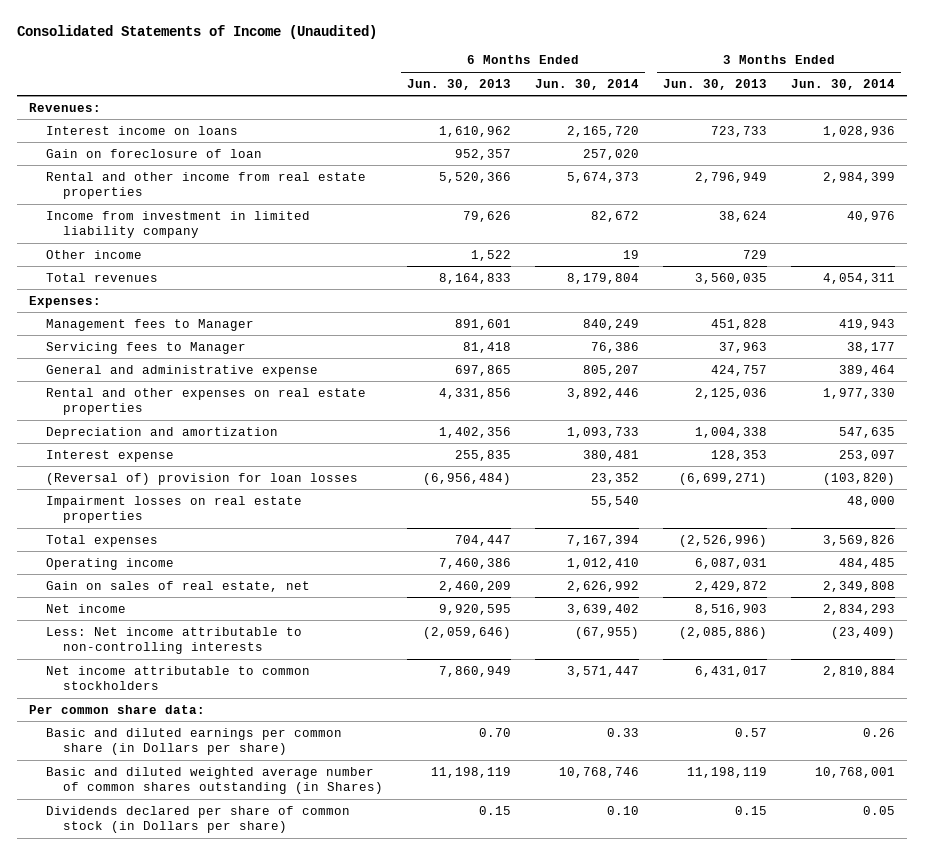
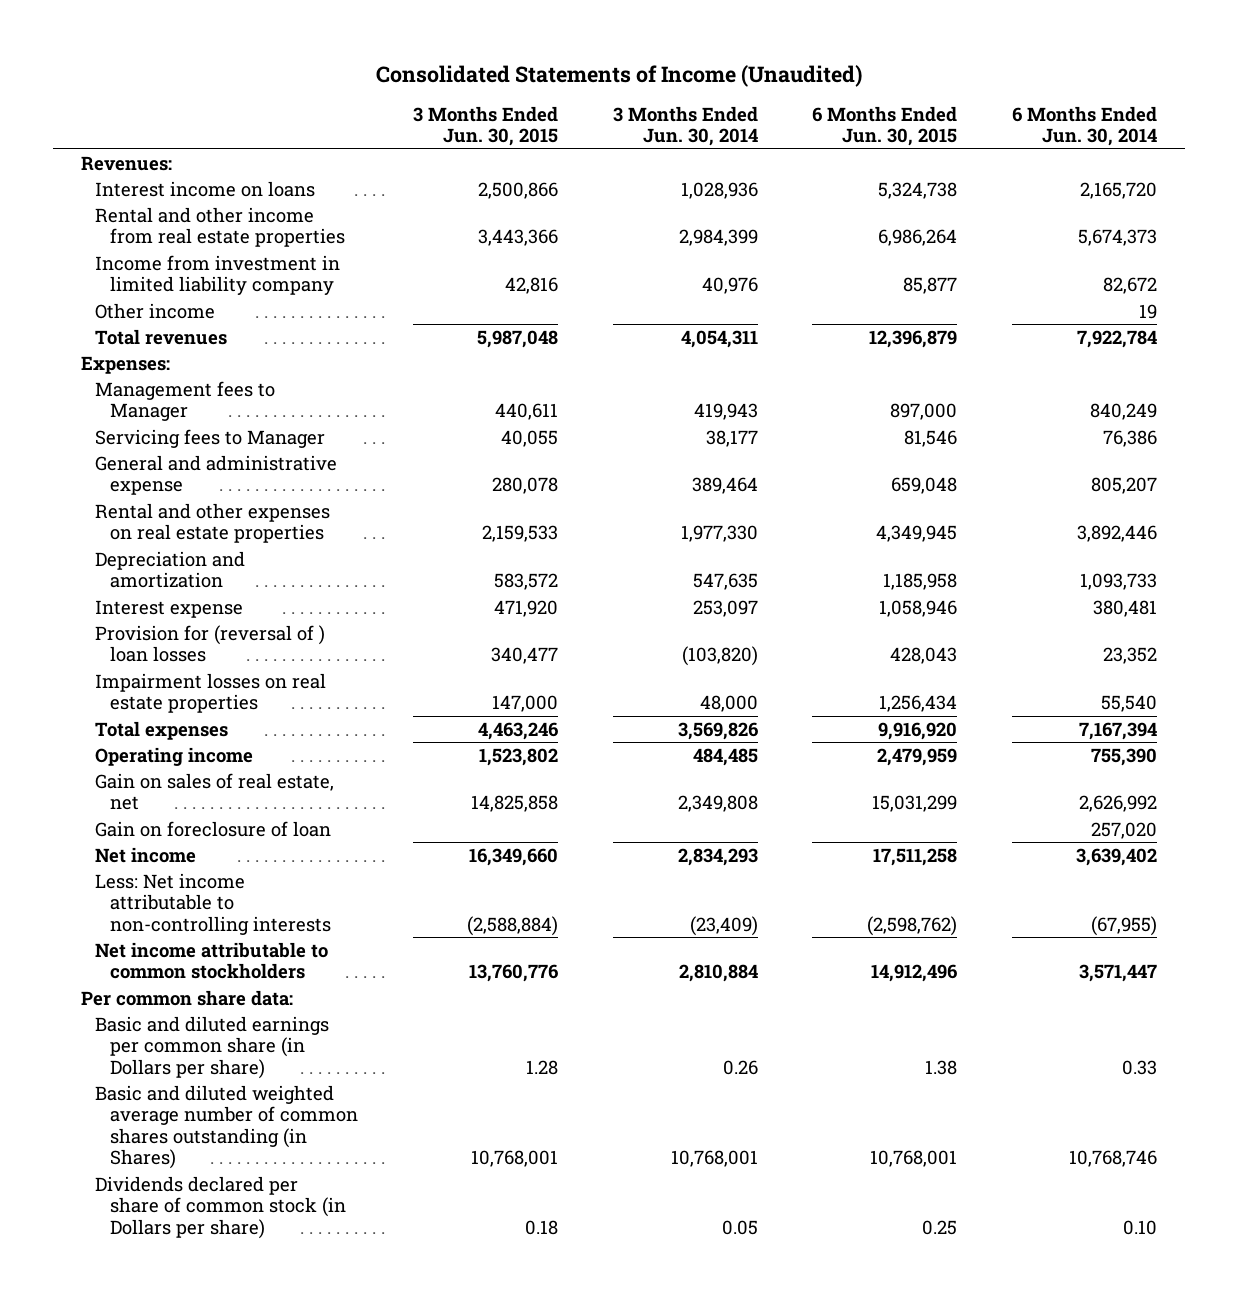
[407,78,512,90] Jun. 30, 2013 -> none
[663,78,768,90] Jun. 30, 2013 -> none
none -> [412,105,558,147] 3 Months Ended Jun. 30, 2015
none -> [812,105,958,147] 6 Months Ended Jun. 30, 2015
[567,272,640,284] 8,179,804 -> [1077,329,1158,348] 7,922,784
[46,472,359,485] (Reversal of) provision for loan losses -> [95,624,326,663] Provision for (reversal of ) loan losses
[567,557,640,569] 1,012,410 -> [1091,747,1158,766] 755,390
[46,148,263,158] Gain on foreclosure of loan -> [95,820,332,837] Gain on foreclosure of loan

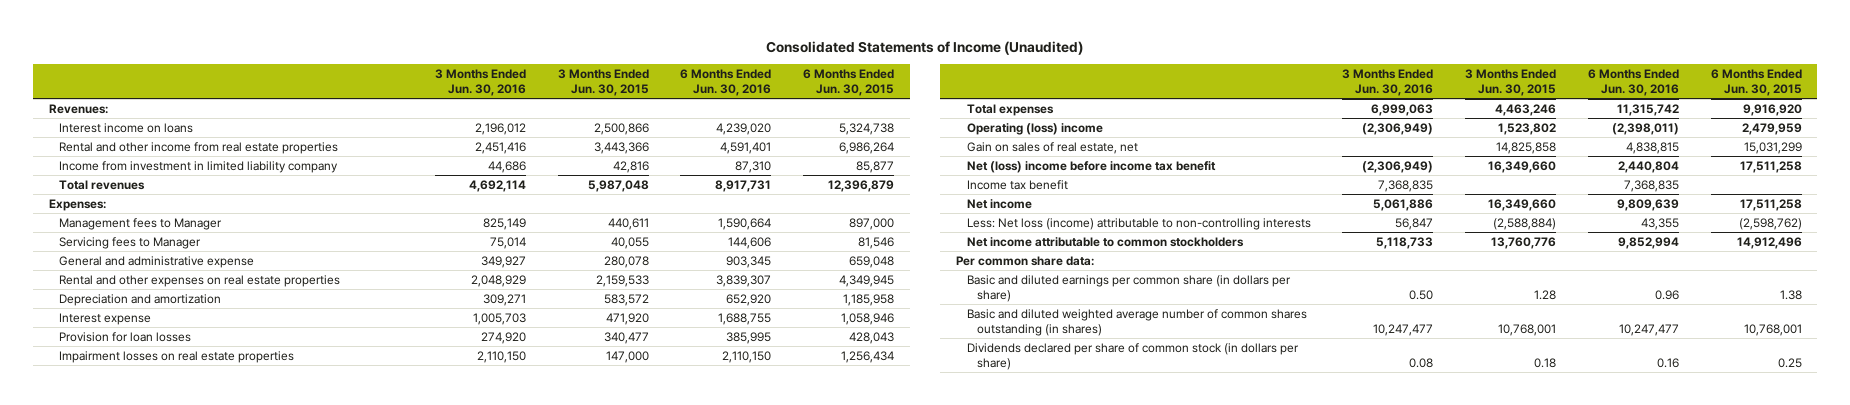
[612,105,758,147] 3 Months Ended Jun. 30, 2014 -> none
[1012,105,1158,147] 6 Months Ended Jun. 30, 2014 -> none
none -> [434,68,526,97] 3 Months Ended Jun. 30, 2016
none -> [680,68,772,97] 6 Months Ended Jun. 30, 2016
[95,302,216,319] Other income -> none
[95,624,326,663] Provision for (reversal of ) loan losses -> [59,331,192,342] Provision for loan losses
[95,746,254,766] Operating income -> [966,122,1103,135] Operating (loss) income
[95,820,332,837] Gain on foreclosure of loan -> none
none -> [966,160,1216,173] Net (loss) income before income tax benefit
none -> [966,179,1068,190] Income tax benefit
[95,872,332,935] Less: Net income attributable to non-controlling interests -> [966,217,1311,230] Less: Net loss (income) attributable to non-controlling interests
[95,1015,330,1079] Basic and diluted earnings per common share (in Dollars per share) -> [966,274,1291,302] Basic and diluted earnings per common share (in dollars per share)
[95,1084,359,1170] Basic and diluted weighted average number of common shares outstanding (in Shares) -> [966,308,1307,336] Basic and diluted weighted average number of common shares outstanding (in shares)
[95,1175,347,1239] Dividends declared per share of common stock (in Dollars per share) -> [966,342,1299,370] Dividends declared per share of common stock (in dollars per share)

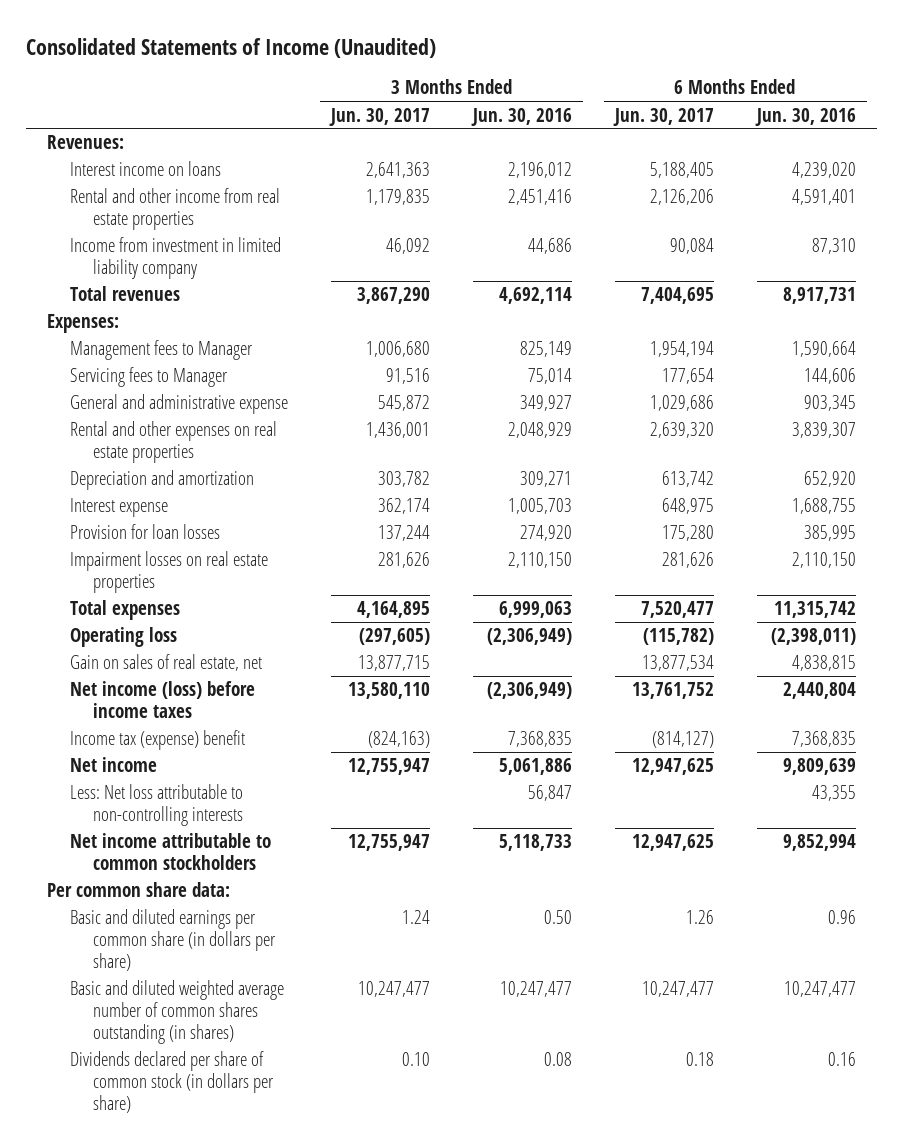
[557,68,649,97] 3 Months Ended Jun. 30, 2015 -> none
[803,68,895,97] 6 Months Ended Jun. 30, 2015 -> none
none -> [329,107,431,126] Jun. 30, 2017
none -> [613,107,715,126] Jun. 30, 2017
[966,122,1103,135] Operating (loss) income -> [70,627,178,648] Operating loss
[966,160,1216,173] Net (loss) income before income tax benefit -> [70,681,256,719] Net income (loss) before income taxes
[966,179,1068,190] Income tax benefit -> [70,730,246,751] Income tax (expense) benefit
[966,217,1311,230] Less: Net loss (income) attributable to non-controlling interests -> [70,784,244,827] Less: Net loss attributable to non-controlling interests

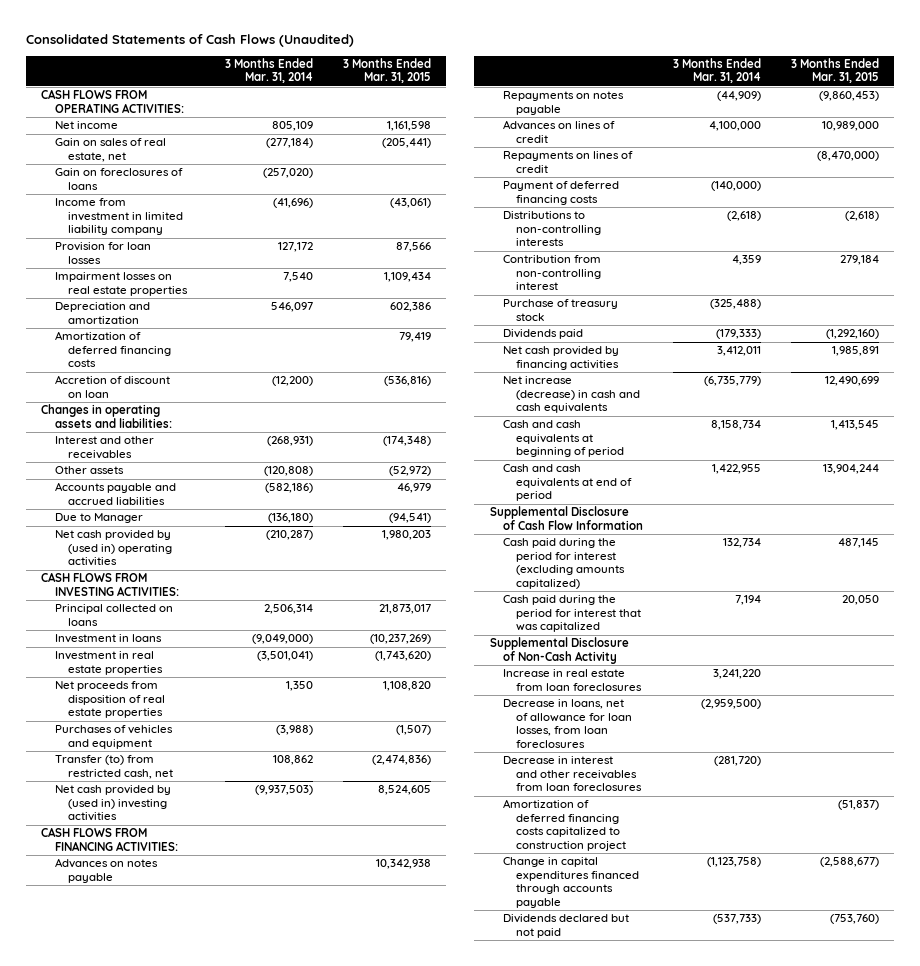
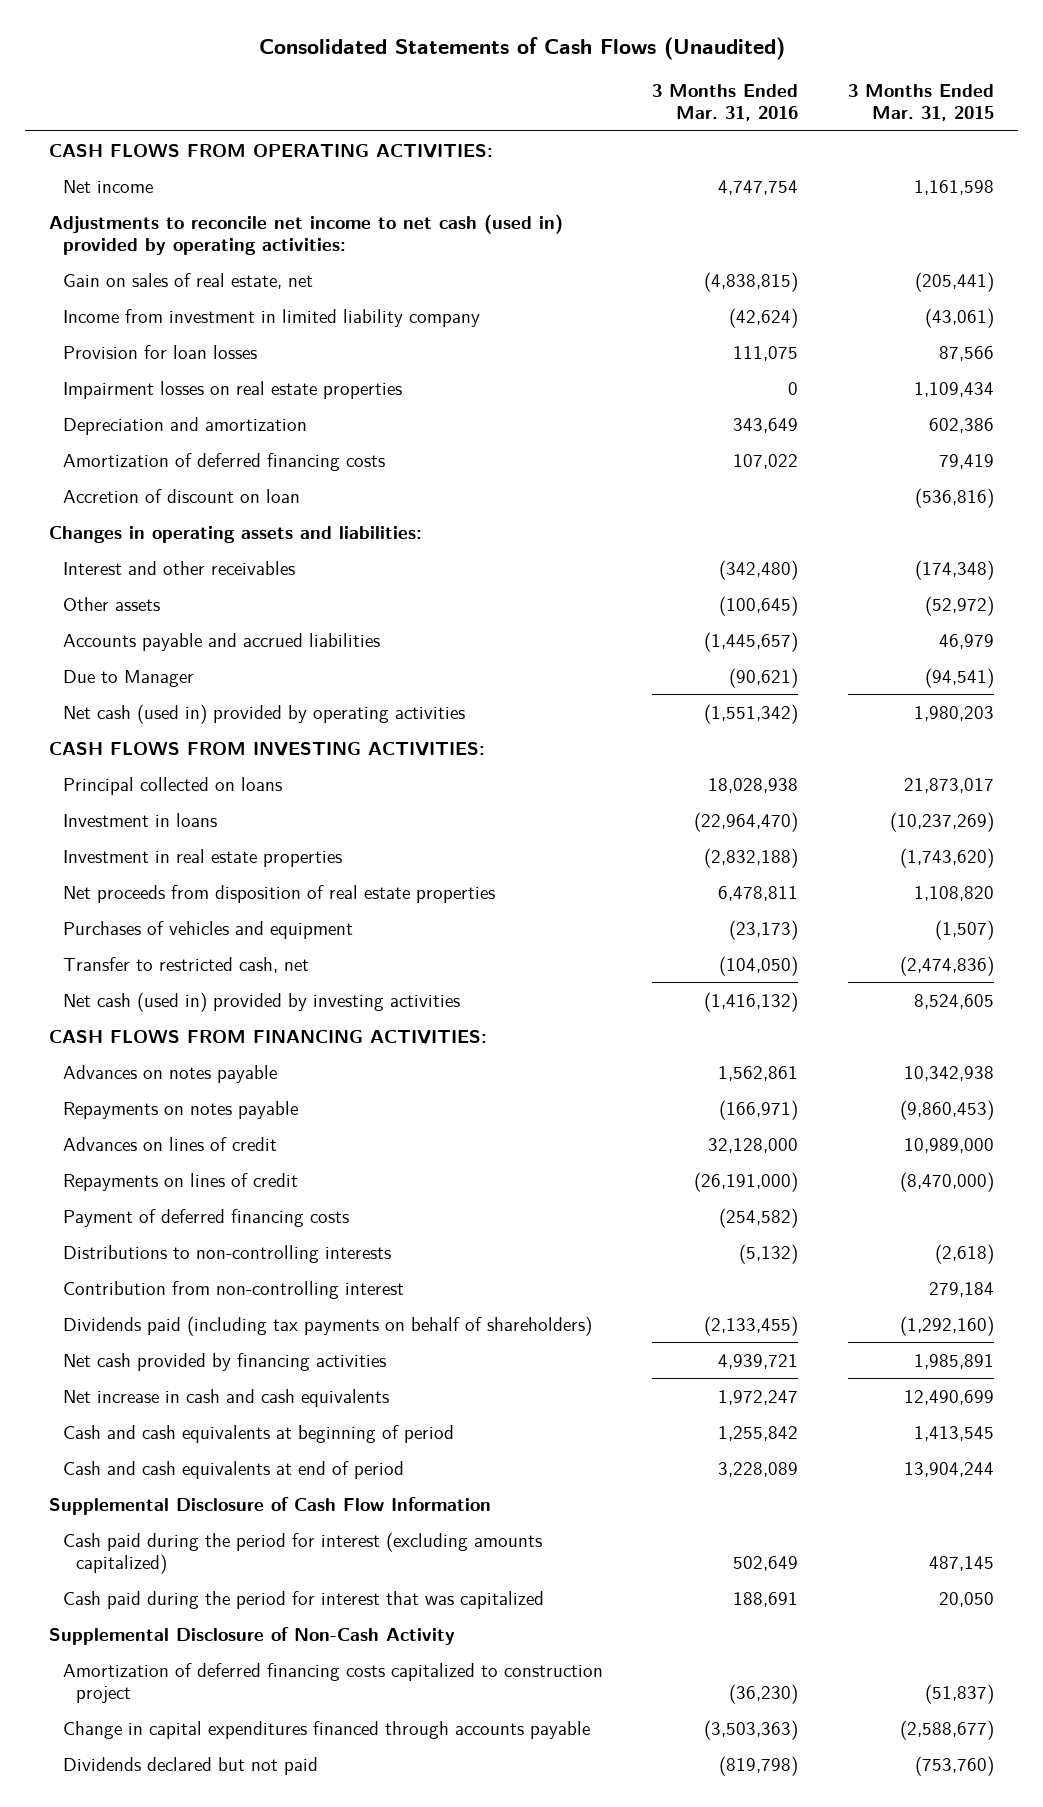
[224,57,313,84] 3 Months Ended Mar. 31, 2014 -> none
none -> [652,84,799,122] 3 Months Ended Mar. 31, 2016
none -> [49,213,564,255] Adjustments to reconcile net income to net cash (used in) provided by operating activities:
[54,168,183,190] Gain on foreclosures of loans -> none
[54,530,172,567] Net cash provided by (used in) operating activities -> [62,703,465,724] Net cash (used in) provided by operating activities
[54,755,173,779] Transfer (to) from restricted cash, net -> [62,956,309,973] Transfer to restricted cash, net
[54,785,171,822] Net cash provided by (used in) investing activities -> [62,991,460,1012] Net cash (used in) provided by investing activities
[502,299,618,321] Purchase of treasury stock -> none
[502,329,583,340] Dividends paid -> [62,1315,592,1336] Dividends paid (including tax payments on behalf of shareholders)
[502,376,641,414] Net increase (decrease) in cash and cash equivalents -> [62,1388,389,1407] Net increase in cash and cash equivalents
[502,669,643,691] Increase in real estate from loan foreclosures -> none
[502,699,633,748] Decrease in loans, net of allowance for loan losses, from loan foreclosures -> none
[502,756,643,792] Decrease in interest and other receivables from loan foreclosures -> none

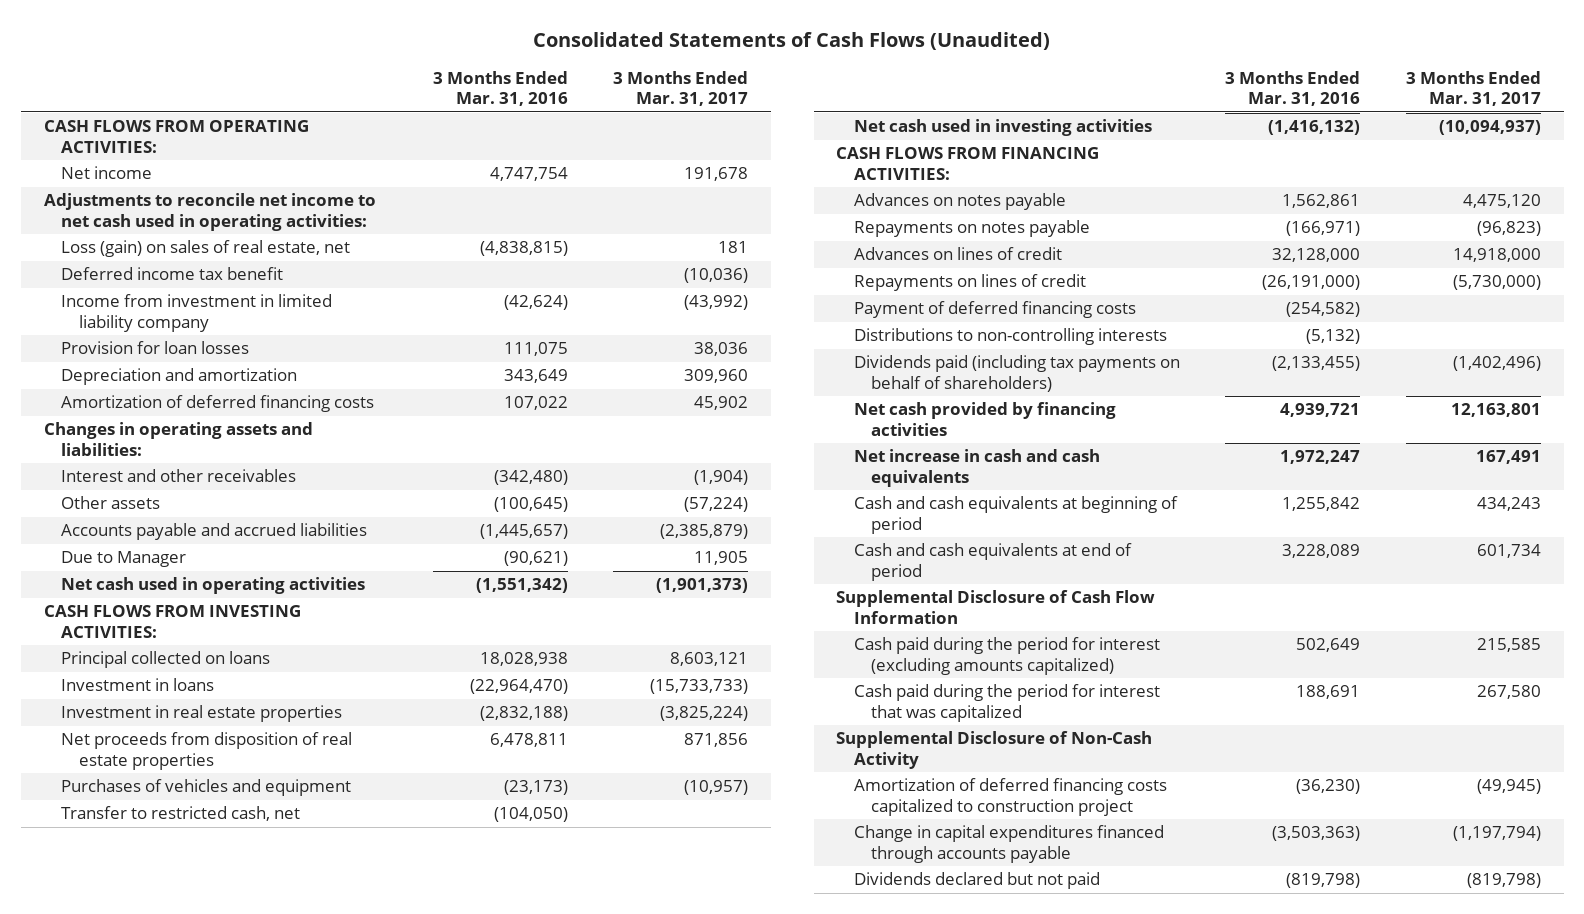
[847,84,994,122] 3 Months Ended Mar. 31, 2015 -> none
none -> [613,70,749,107] 3 Months Ended Mar. 31, 2017
[49,213,564,255] Adjustments to reconcile net income to net cash (used in) provided by operating activities: -> [43,193,376,231] Adjustments to reconcile net income to net cash used in operating activities:
[62,272,313,289] Gain on sales of real estate, net -> [61,240,351,258] Loss (gain) on sales of real estate, net
none -> [61,267,284,281] Deferred income tax benefit
[62,380,402,399] Impairment losses on real estate properties -> none
[62,488,300,503] Accretion of discount on loan -> none
[62,703,465,724] Net cash (used in) provided by operating activities -> [61,577,366,595] Net cash used in operating activities
[62,991,460,1012] Net cash (used in) provided by investing activities -> [853,119,1152,137] Net cash used in investing activities
[62,1280,404,1299] Contribution from non-controlling interest -> none

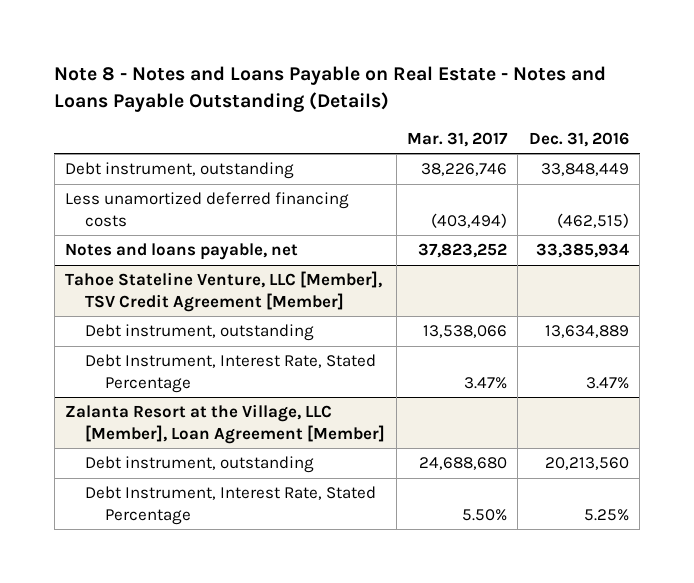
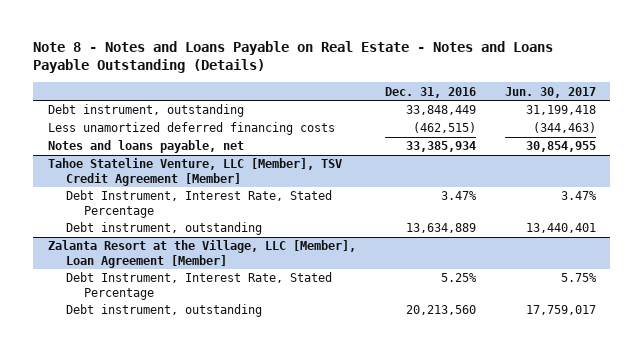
[406,131,508,147] Mar. 31, 2017 -> none
none -> [504,86,596,98] Jun. 30, 2017
[85,324,315,342] Debt instrument, outstanding -> [66,222,263,236] Debt instrument, outstanding
[85,456,315,474] Debt instrument, outstanding -> [66,304,263,318] Debt instrument, outstanding

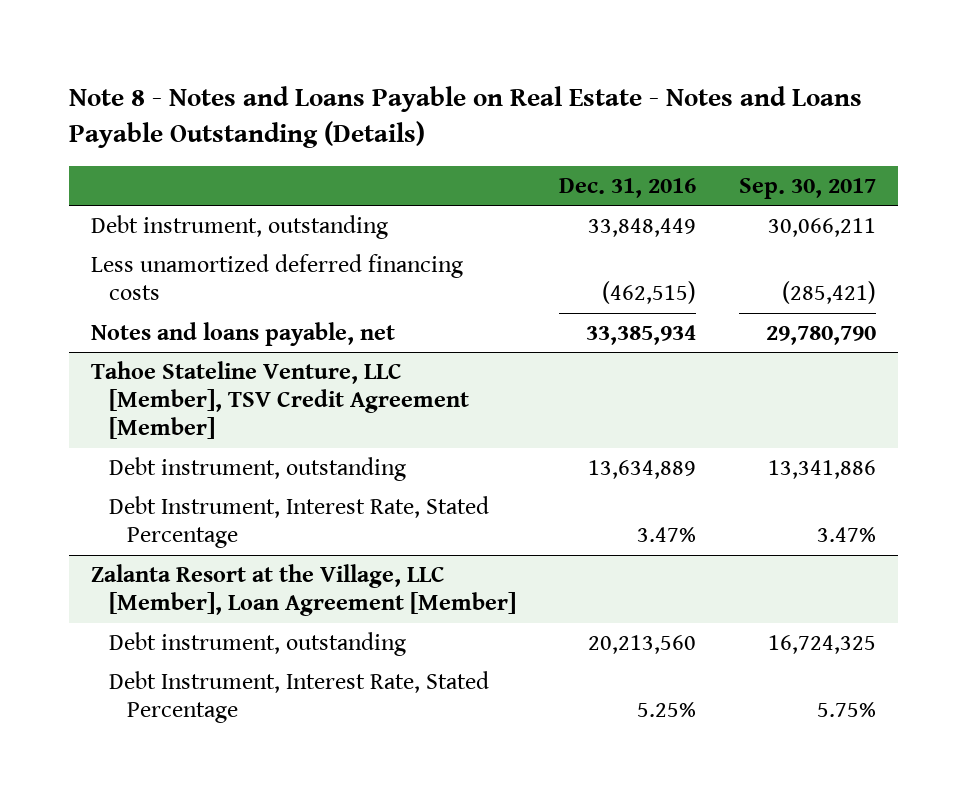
[504,86,596,98] Jun. 30, 2017 -> none
none -> [739,177,877,199] Sep. 30, 2017
[66,190,333,218] Debt Instrument, Interest Rate, Stated Percentage -> [109,495,490,549] Debt Instrument, Interest Rate, Stated Percentage
[66,272,333,300] Debt Instrument, Interest Rate, Stated Percentage -> [109,670,490,724] Debt Instrument, Interest Rate, Stated Percentage

